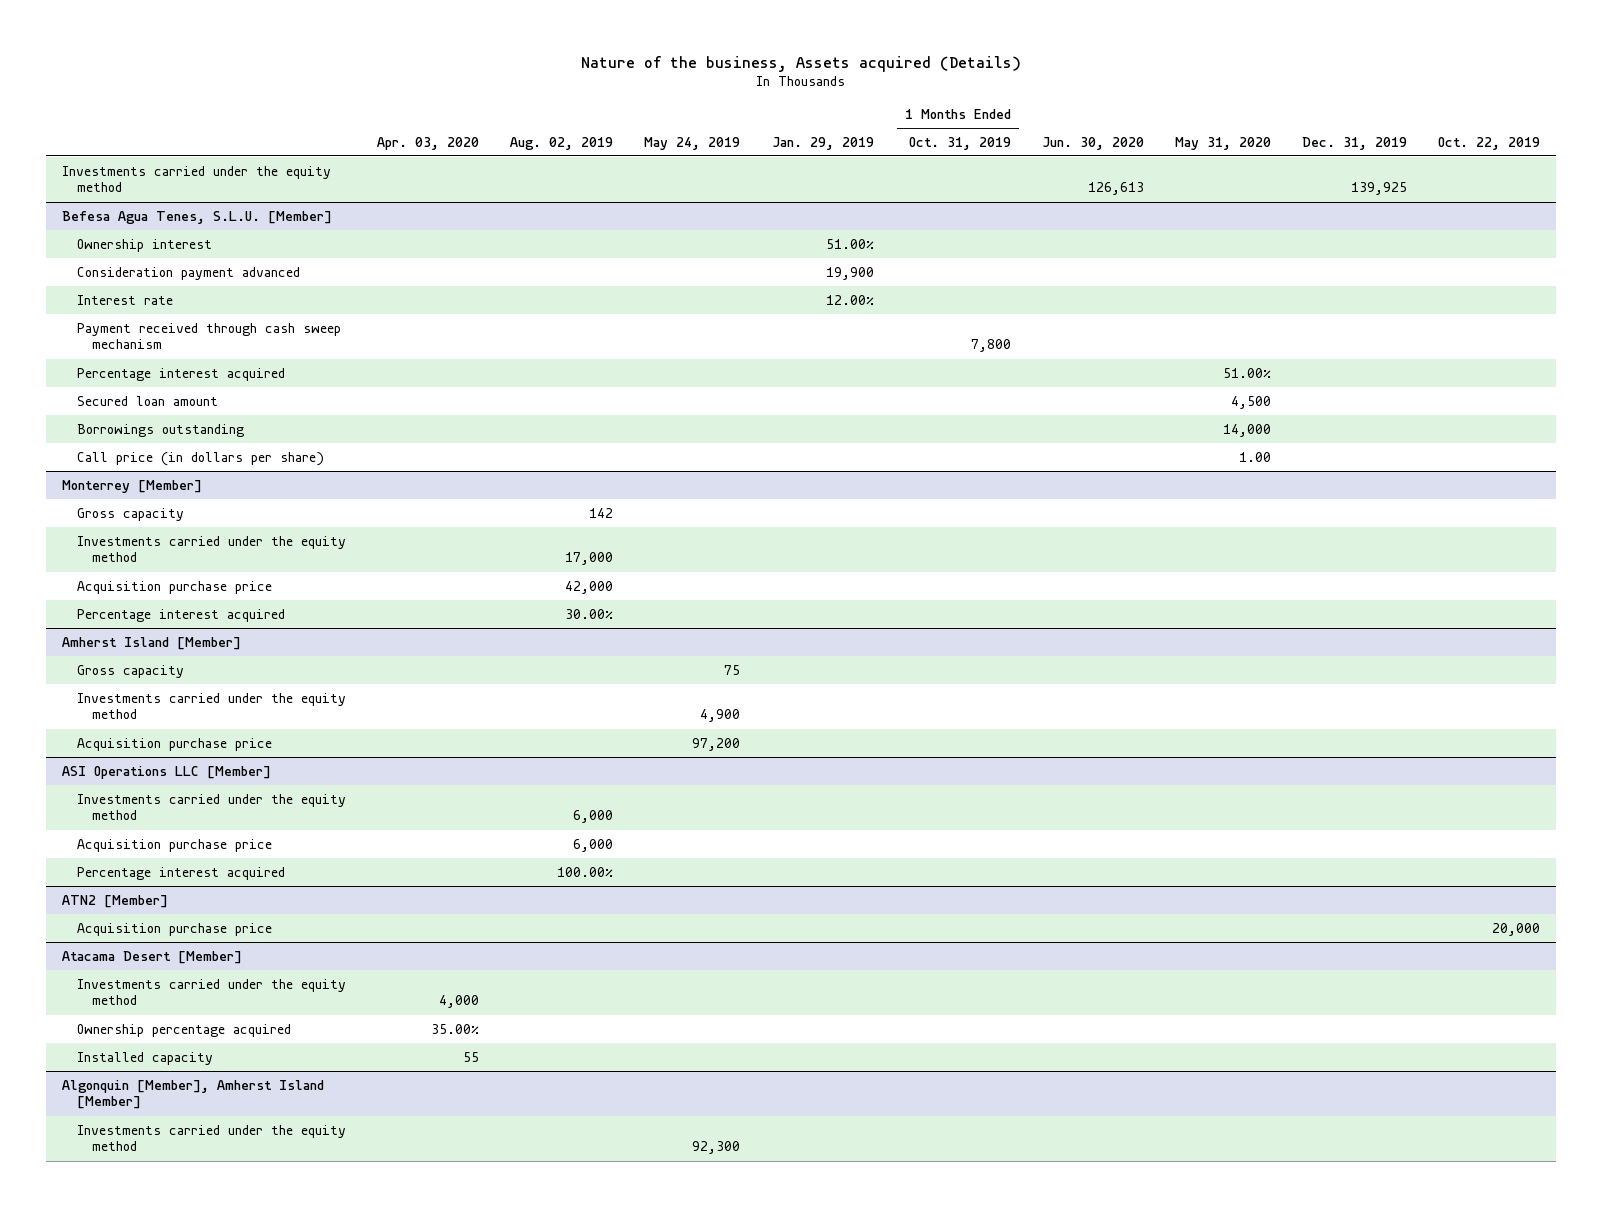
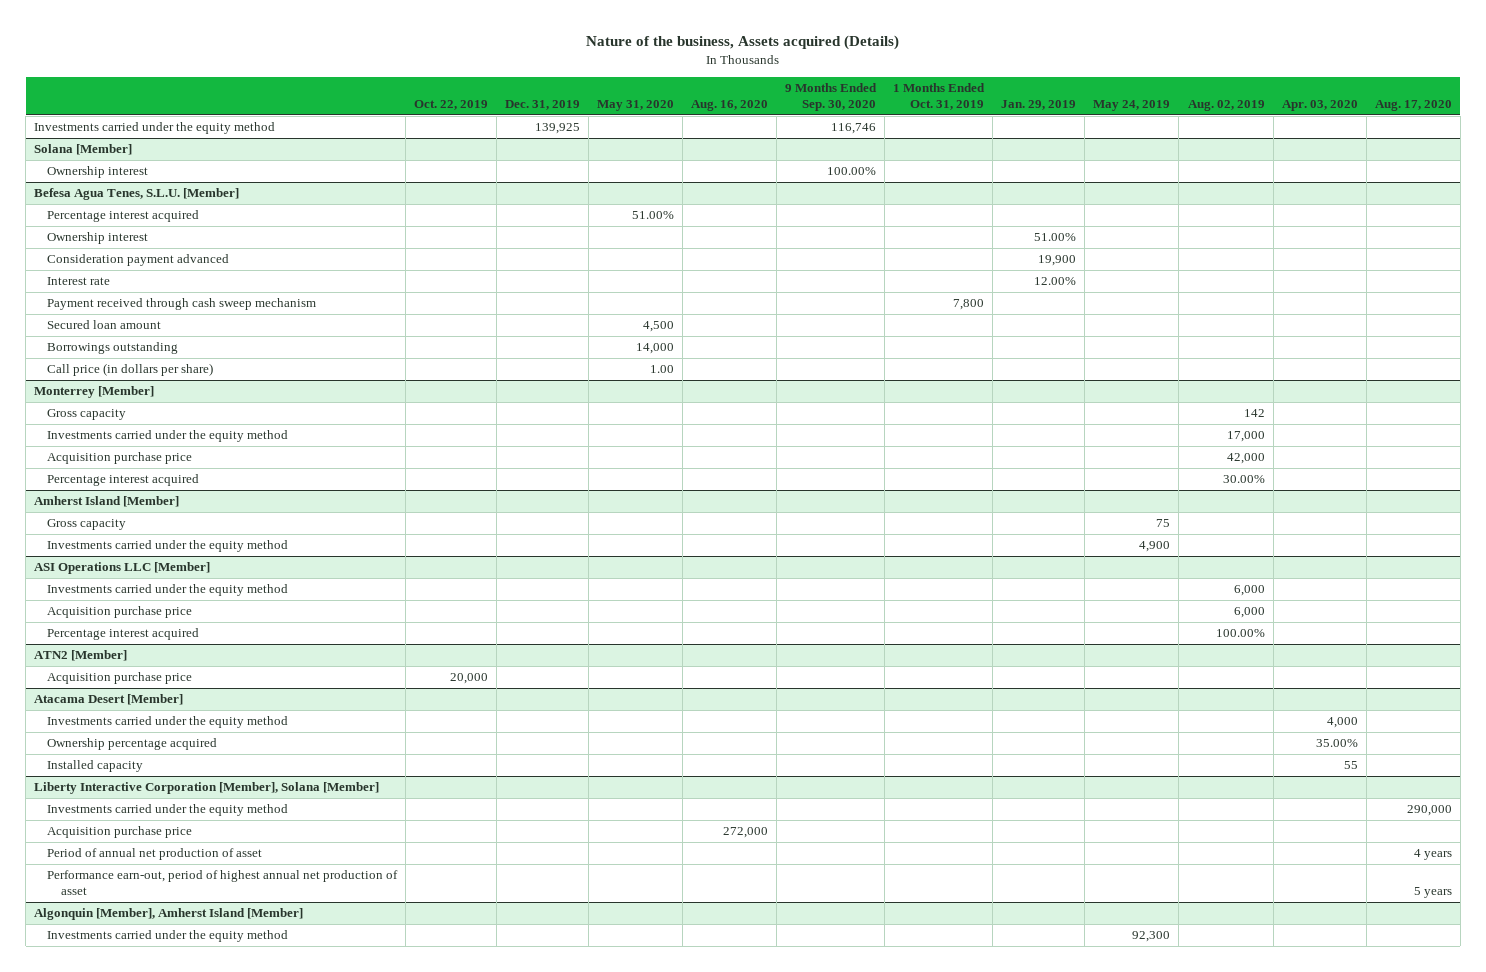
[1041,136,1144,150] Jun. 30, 2020 -> none
none -> [691,99,769,111] Aug. 16, 2020
none -> [785,83,878,111] 9 Months Ended Sep. 30, 2020
none -> [1374,99,1452,111] Aug. 17, 2020
none -> [34,144,133,156] Solana [Member]
none -> [47,166,149,179] Ownership interest
[77,367,286,381] Percentage interest acquired -> [47,210,200,223] Percentage interest acquired
[77,737,273,751] Acquisition purchase price -> none
none -> [34,782,380,795] Liberty Interactive Corporation [Member], Solana [Member]
none -> [47,804,289,817] Investments carried under the equity method
none -> [47,826,193,839] Acquisition purchase price
none -> [47,848,263,861] Period of annual net production of asset
none -> [47,870,399,895] Performance earn-out, period of highest annual net production of asset

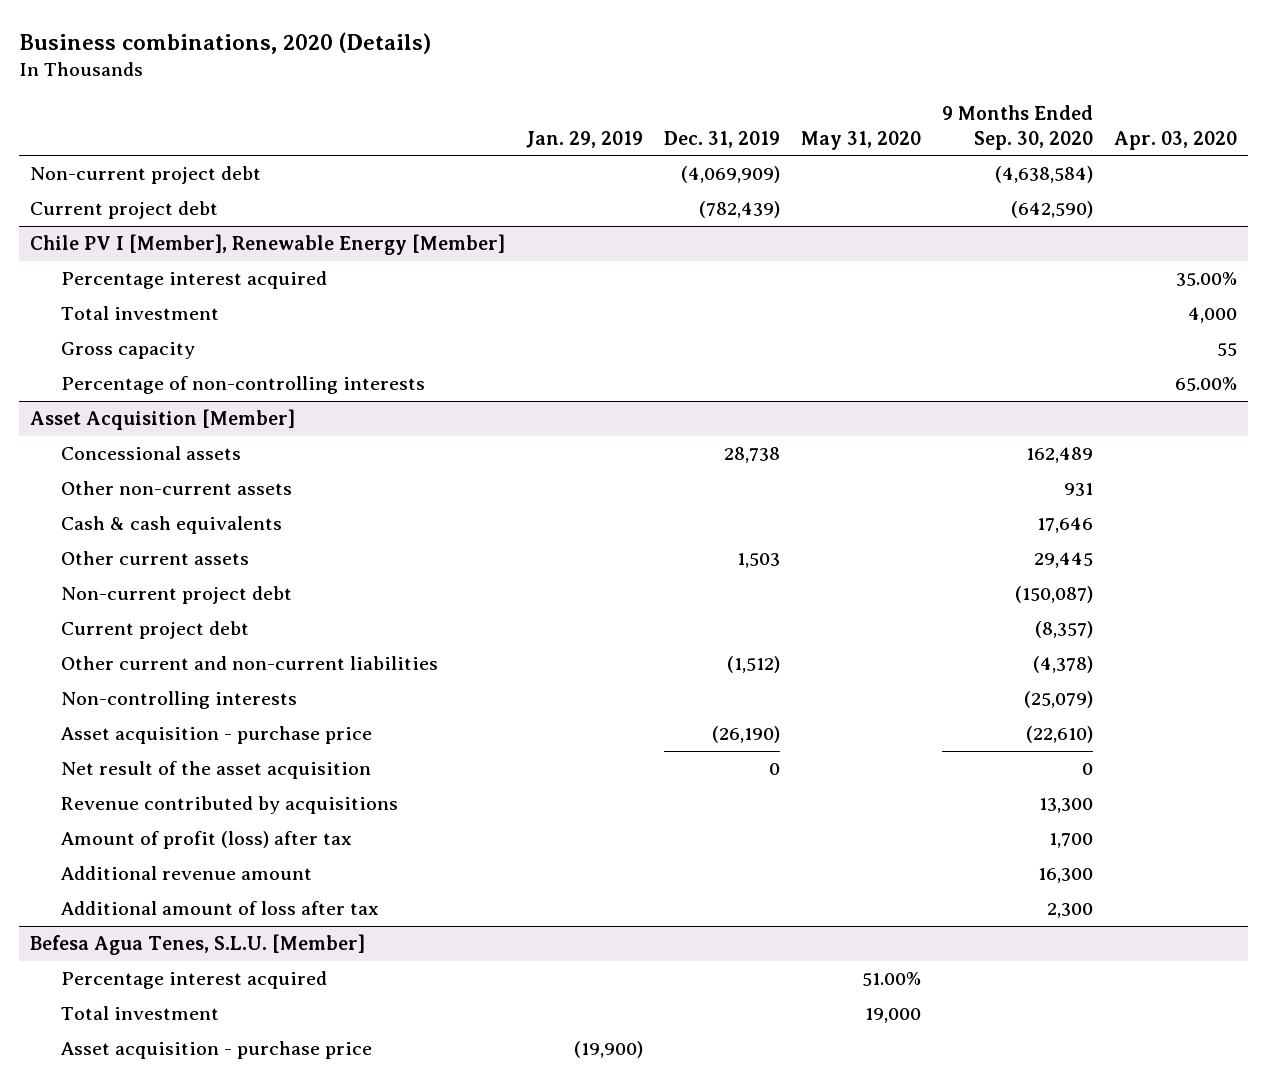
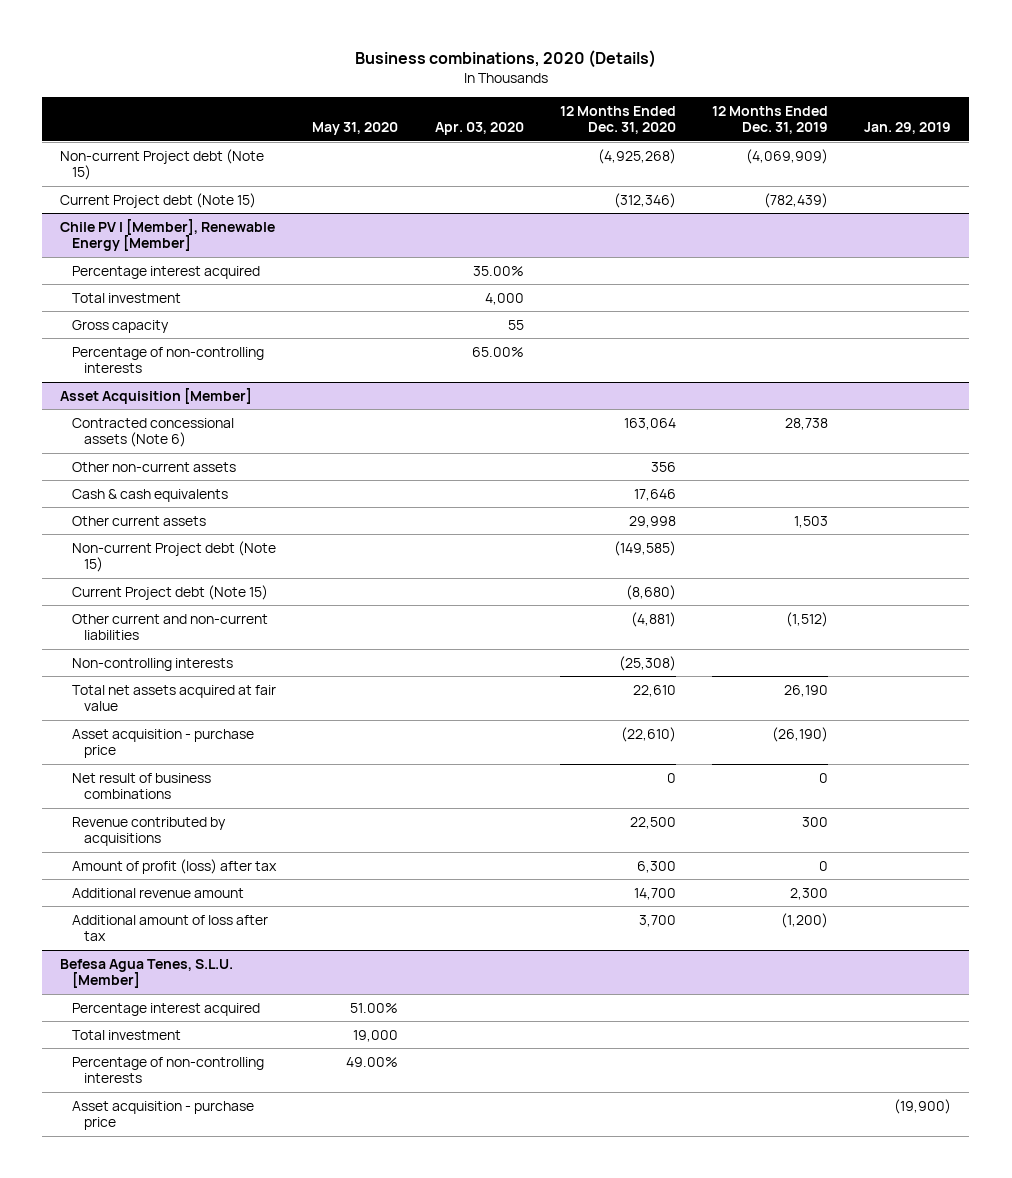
[664,130,781,148] Dec. 31, 2019 -> none
[942,105,1094,150] 9 Months Ended Sep. 30, 2020 -> none
none -> [559,105,676,135] 12 Months Ended Dec. 31, 2020
none -> [711,105,828,135] 12 Months Ended Dec. 31, 2019
[29,166,261,185] Non-current project debt -> [60,148,265,181] Non-current Project debt (Note 15)
[29,201,218,220] Current project debt -> [60,192,257,208] Current Project debt (Note 15)
[60,446,241,461] Concessional assets -> [72,417,235,448] Contracted concessional assets (Note 6)
[60,586,292,605] Non-current project debt -> [72,540,277,573] Non-current Project debt (Note 15)
[60,621,249,640] Current project debt -> [72,584,269,600] Current Project debt (Note 15)
none -> [72,684,277,712] Total net assets acquired at fair value
[60,761,371,780] Net result of the asset acquisition -> [72,772,212,800] Net result of business combinations
none -> [72,1056,265,1084] Percentage of non-controlling interests

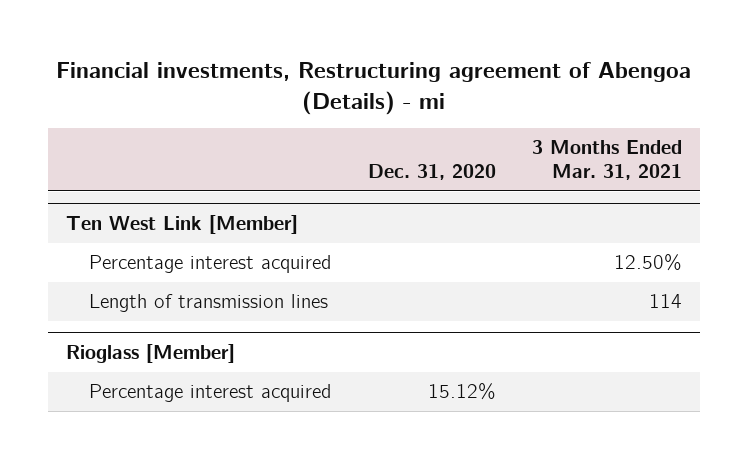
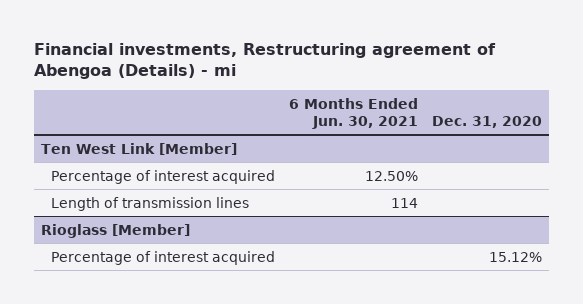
[532,140,683,181] 3 Months Ended Mar. 31, 2021 -> none
none -> [288,97,418,129] 6 Months Ended Jun. 30, 2021
[89,255,332,274] Percentage interest acquired -> [50,169,275,184] Percentage of interest acquired
[89,384,332,403] Percentage interest acquired -> [50,250,275,265] Percentage of interest acquired

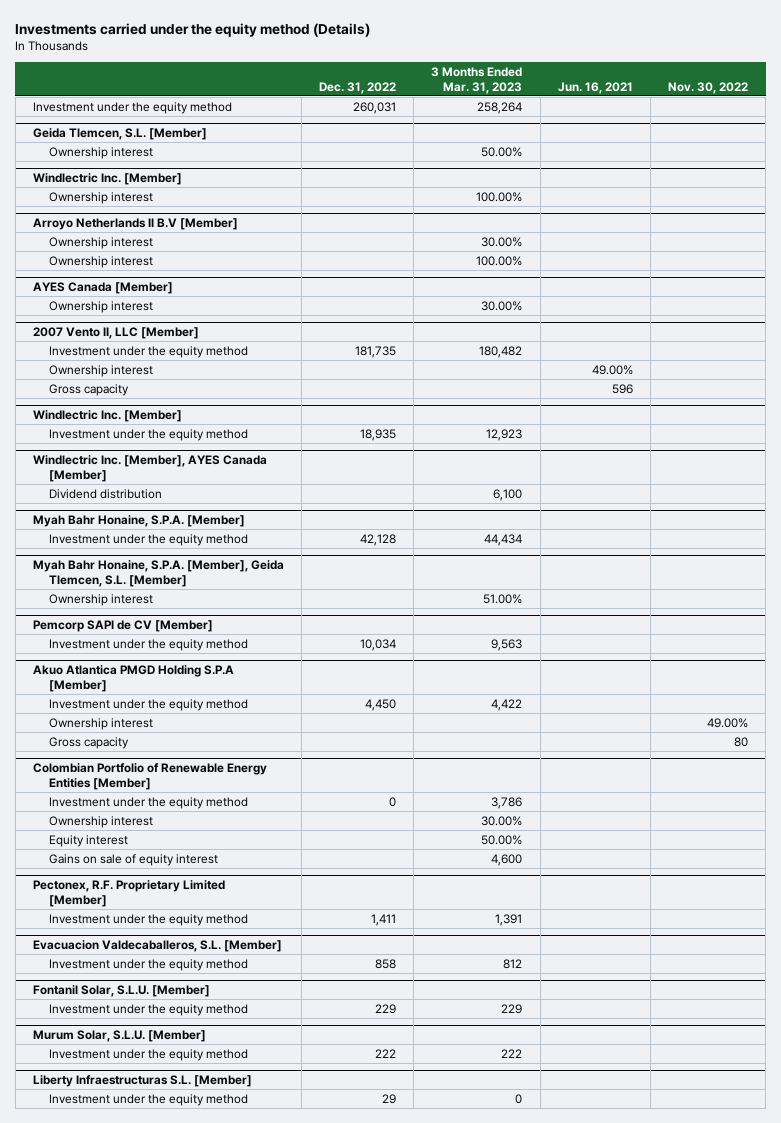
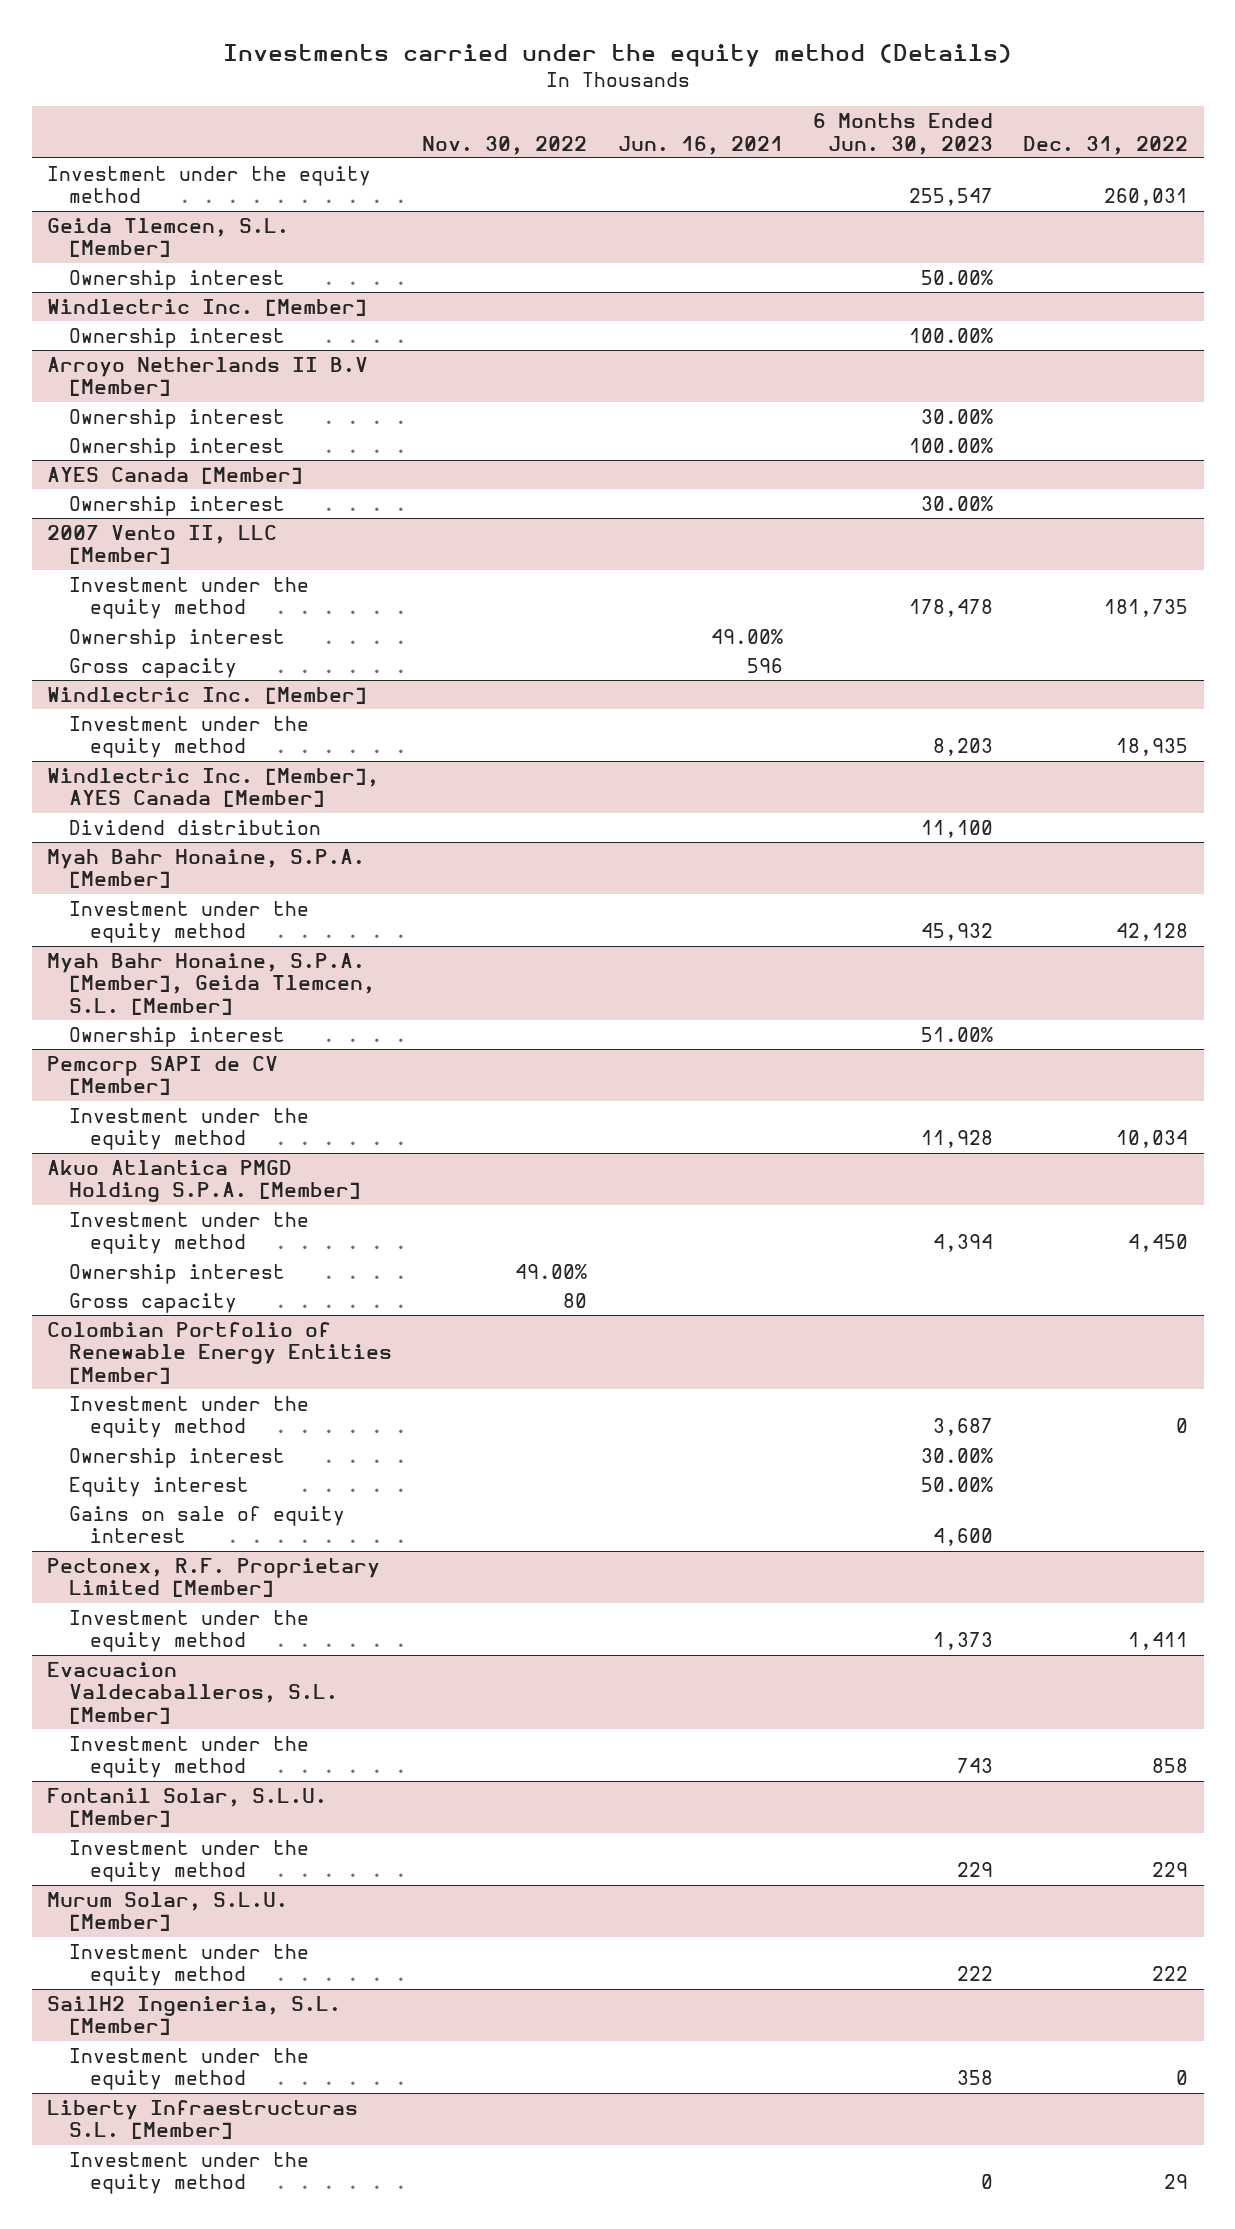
[431,66,523,94] 3 Months Ended Mar. 31, 2023 -> none
none -> [813,113,994,155] 6 Months Ended Jun. 30, 2023
[32,665,234,692] Akuo Atlantica PMGD Holding S.P.A [Member] -> [47,1159,361,1203] Akuo Atlantica PMGD Holding S.P.A. [Member]
none -> [47,1995,342,2036] SailH2 Ingenieria, S.L. [Member]
none -> [68,2047,309,2091] Investment under the equity method

